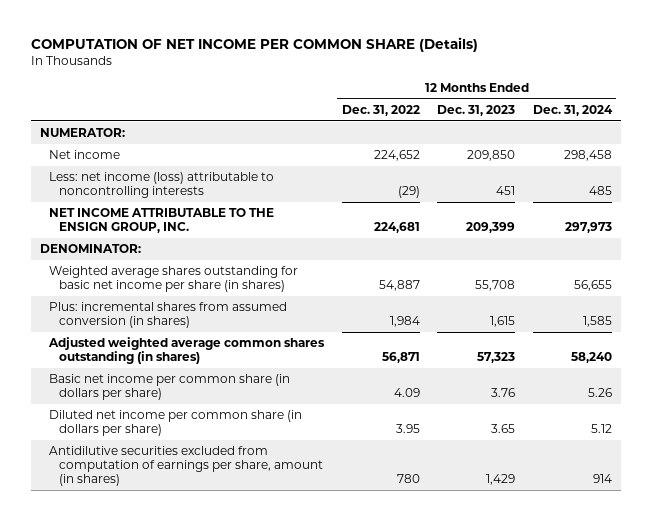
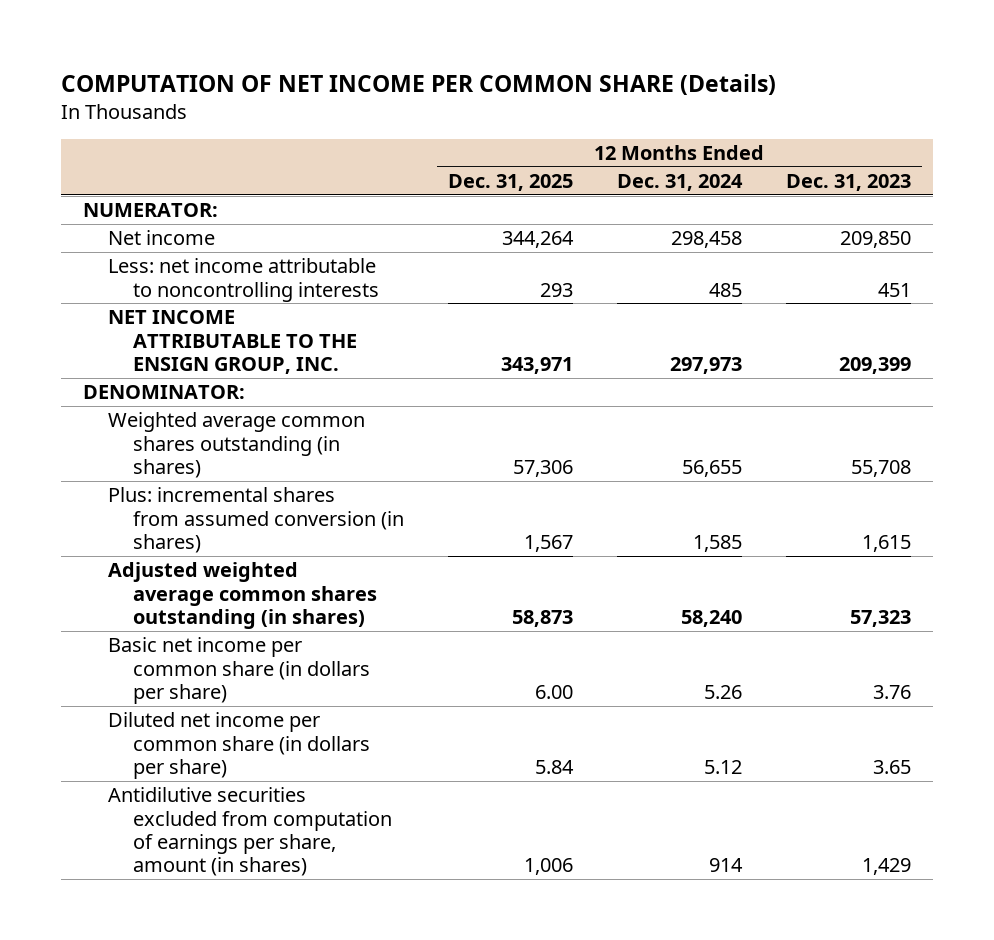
[341,104,420,116] Dec. 31, 2022 -> none
none -> [447,174,573,192] Dec. 31, 2025
[49,172,275,199] Less: net income (loss) attributable to noncontrolling interests -> [107,258,379,302] Less: net income attributable to noncontrolling interests
[49,266,299,293] Weighted average shares outstanding for basic net income per share (in shares) -> [107,412,365,478] Weighted average common shares outstanding (in shares)

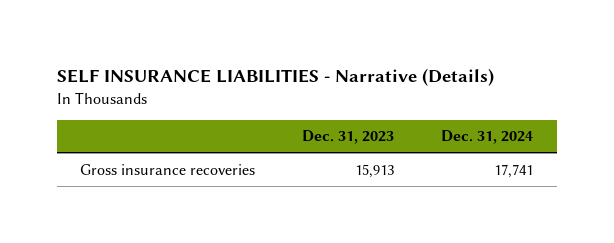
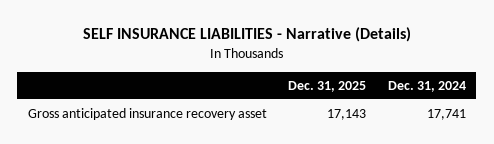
[302,130,395,145] Dec. 31, 2023 -> none
none -> [288,81,367,93] Dec. 31, 2025
[80,163,256,175] Gross insurance recoveries -> [28,107,268,120] Gross anticipated insurance recovery asset

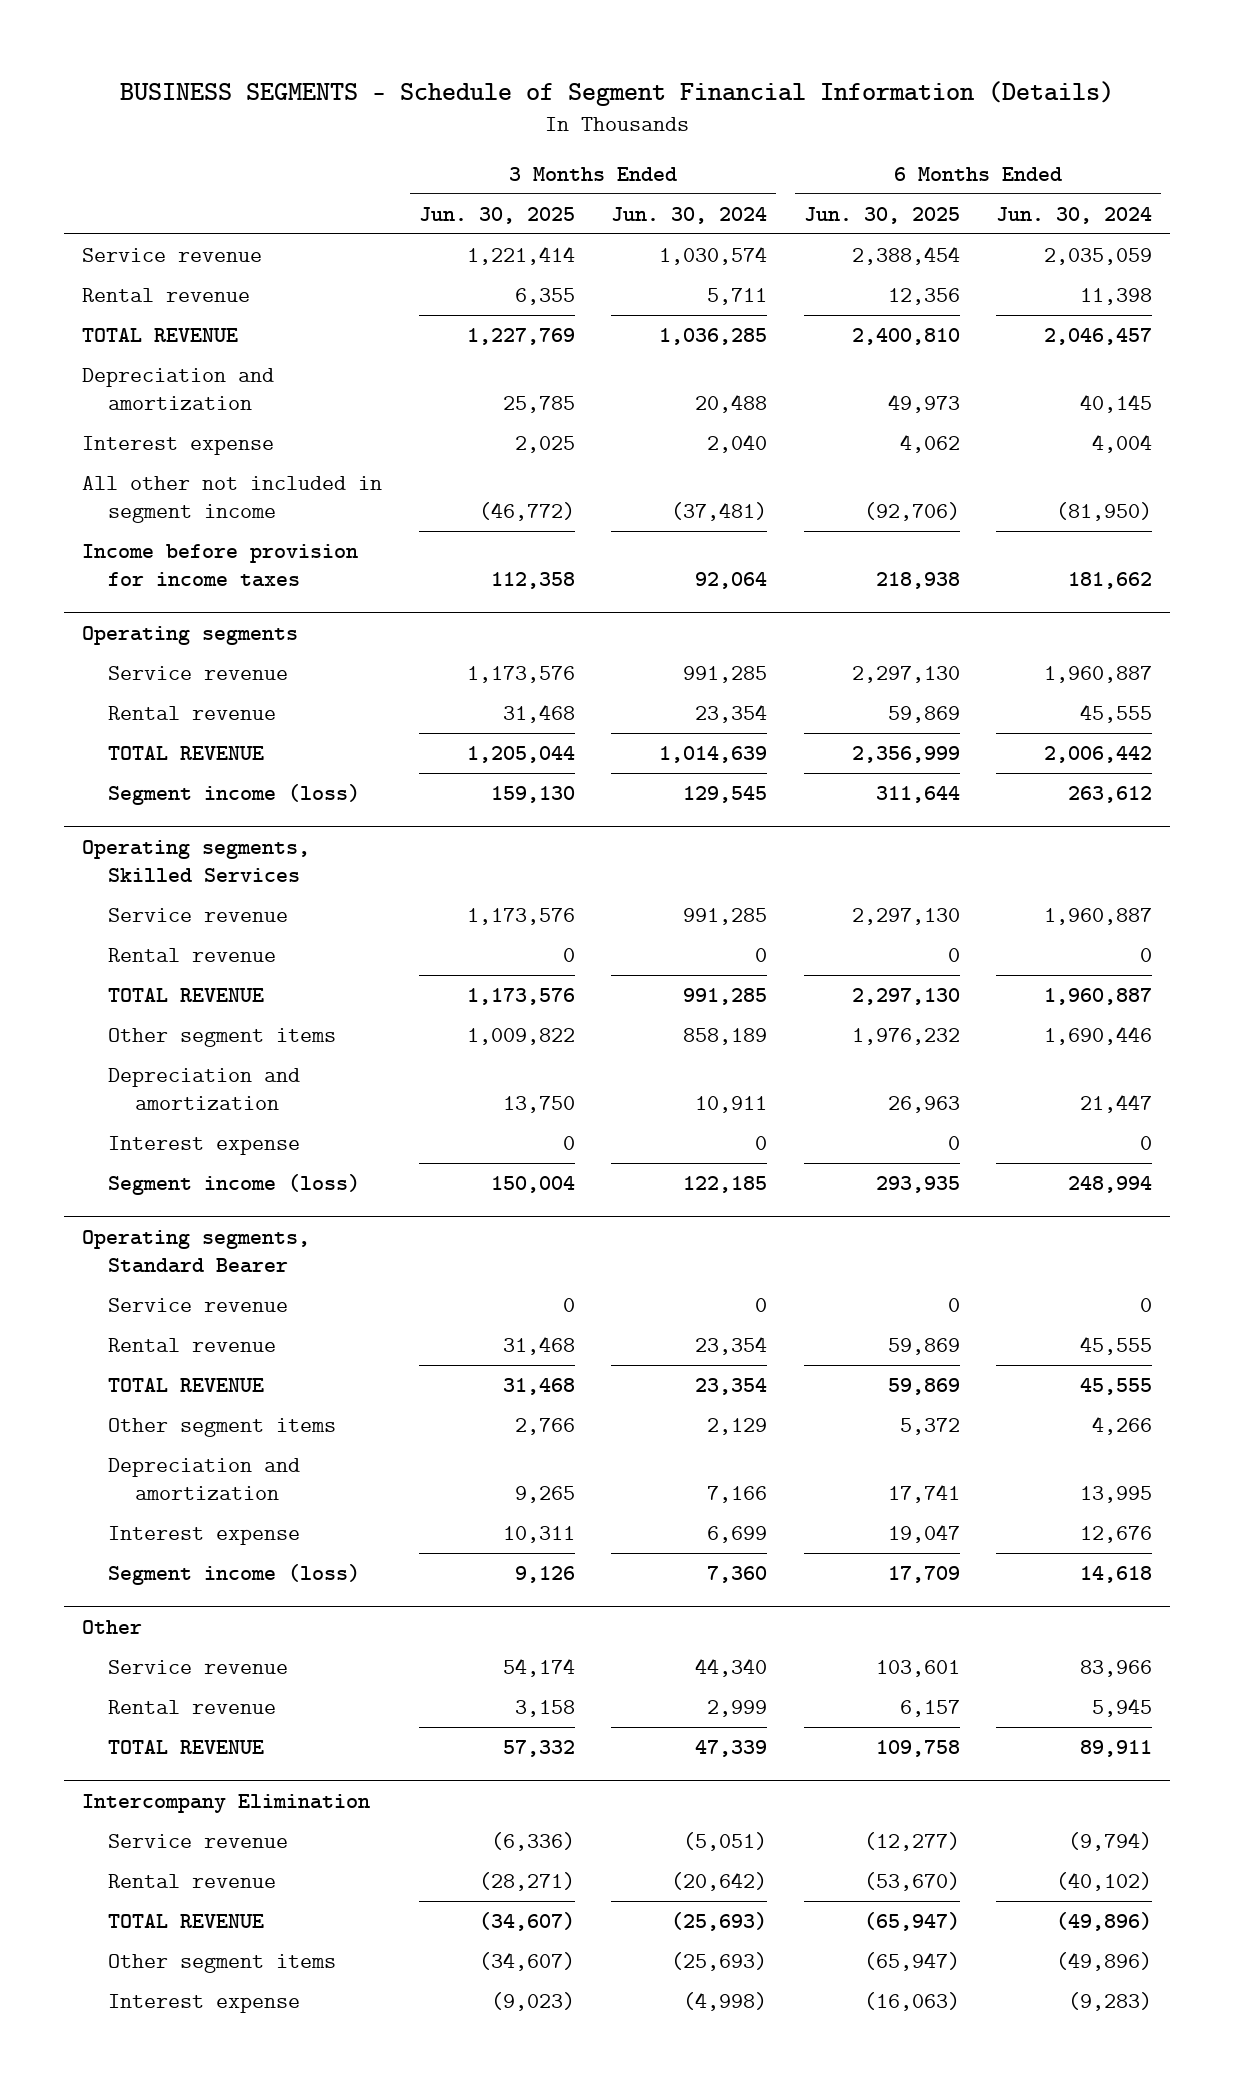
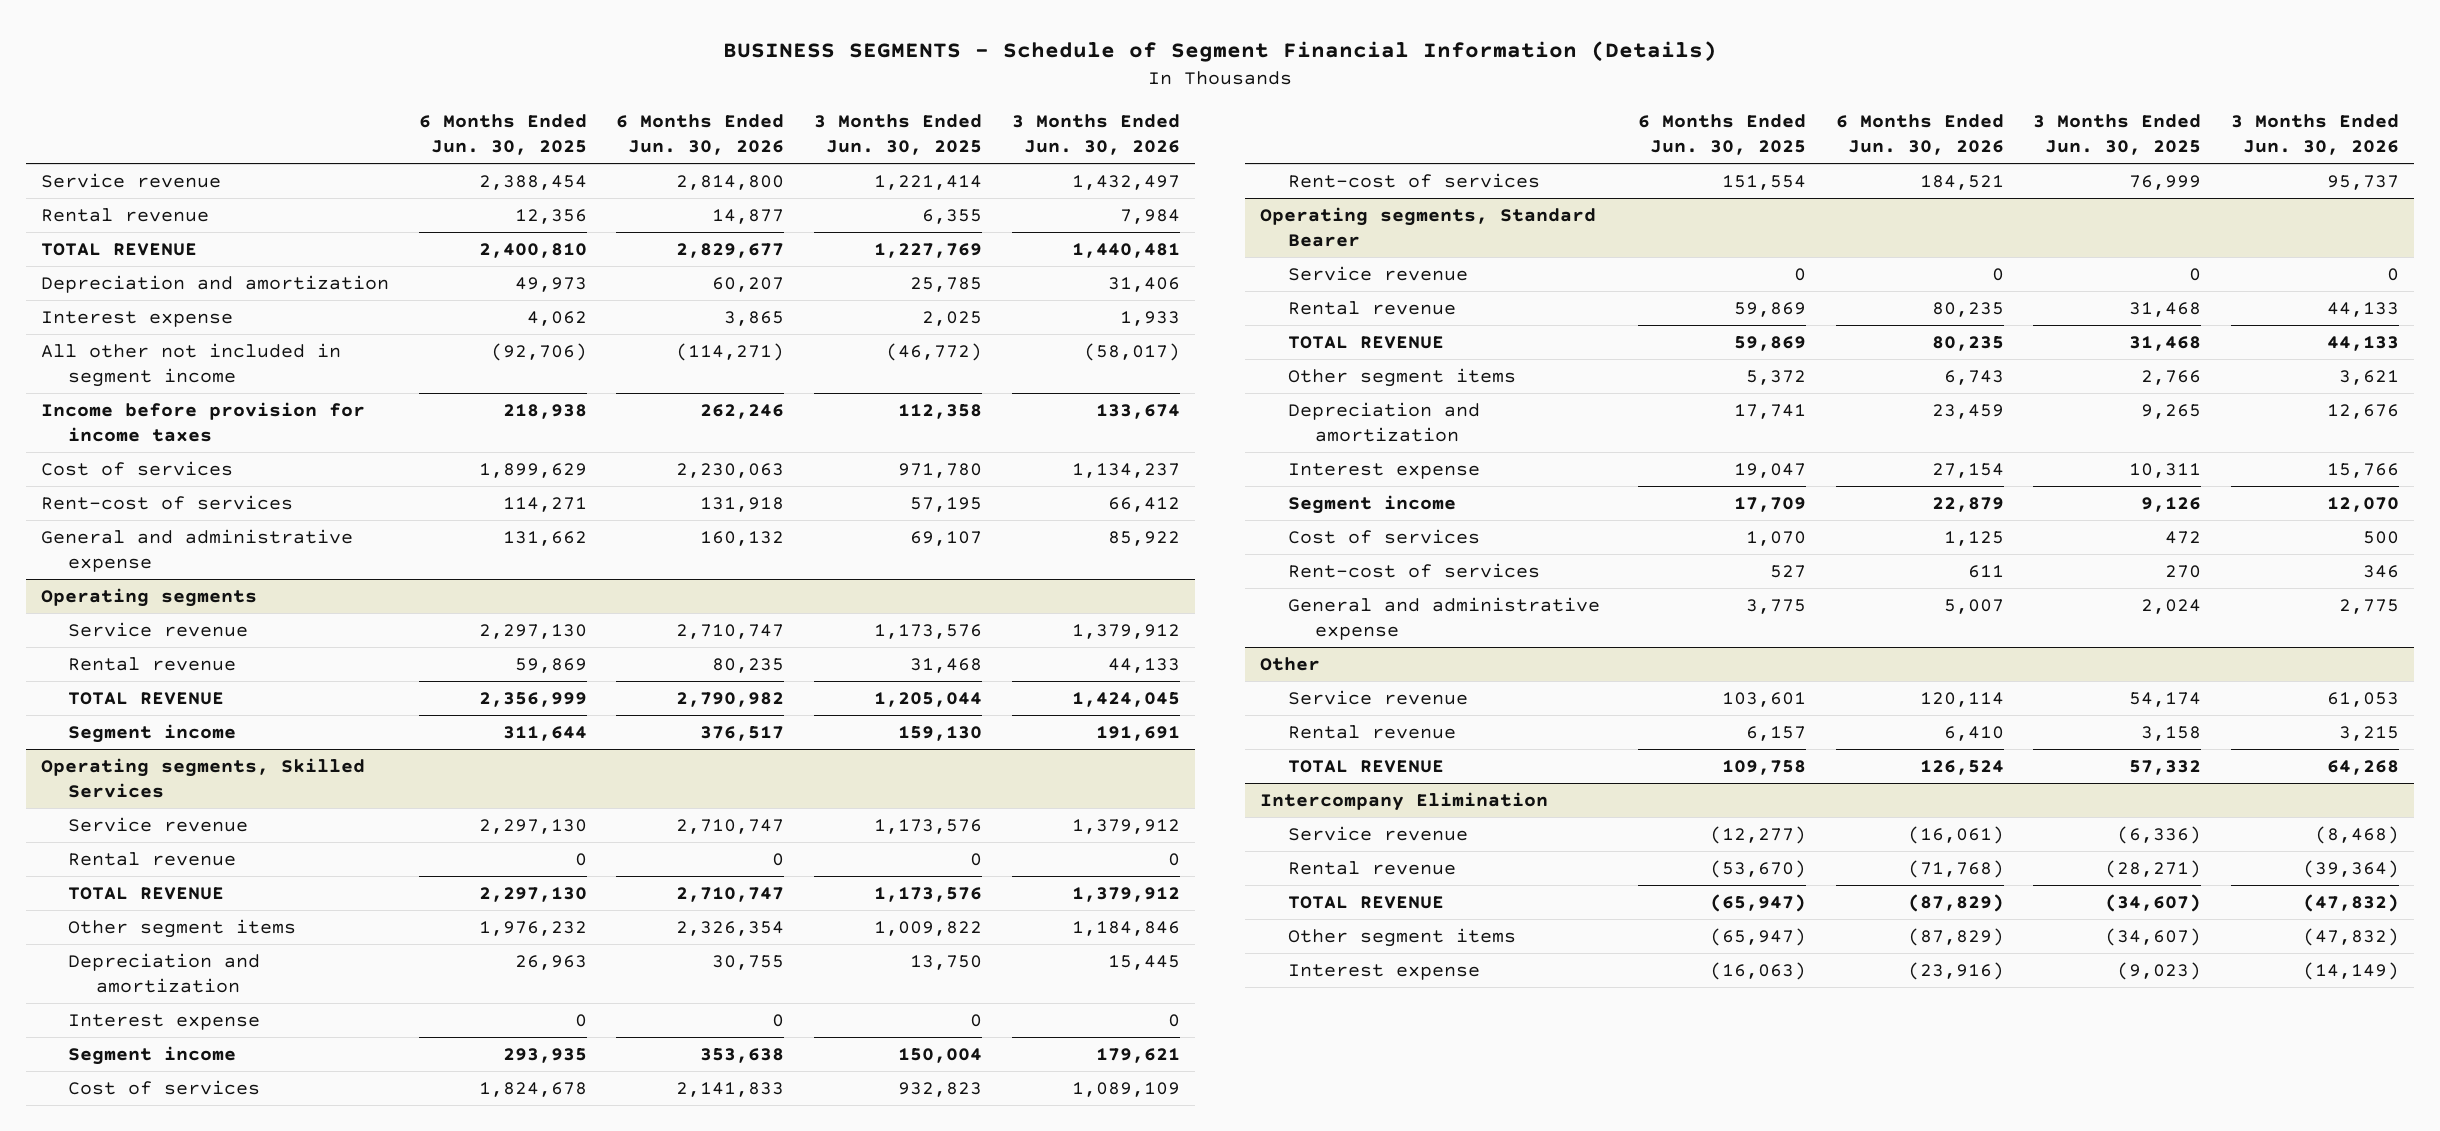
[611,206,768,224] Jun. 30, 2024 -> none
[996,206,1153,224] Jun. 30, 2024 -> none
none -> [616,114,785,155] 6 Months Ended Jun. 30, 2026
none -> [1012,114,1181,155] 3 Months Ended Jun. 30, 2026
none -> [40,461,233,477] Cost of services
none -> [40,495,293,511] Rent-cost of services
none -> [40,529,353,572] General and administrative expense
[108,784,361,806] Segment income (loss) -> [68,724,237,744] Segment income
[108,1174,361,1196] Segment income (loss) -> [68,1046,237,1066] Segment income
none -> [68,1080,261,1096] Cost of services
none -> [1287,173,1540,189] Rent-cost of services
[108,1564,361,1586] Segment income (loss) -> [1287,495,1456,515] Segment income
none -> [1287,529,1480,545] Cost of services
none -> [1287,563,1540,579] Rent-cost of services
none -> [1287,597,1600,640] General and administrative expense

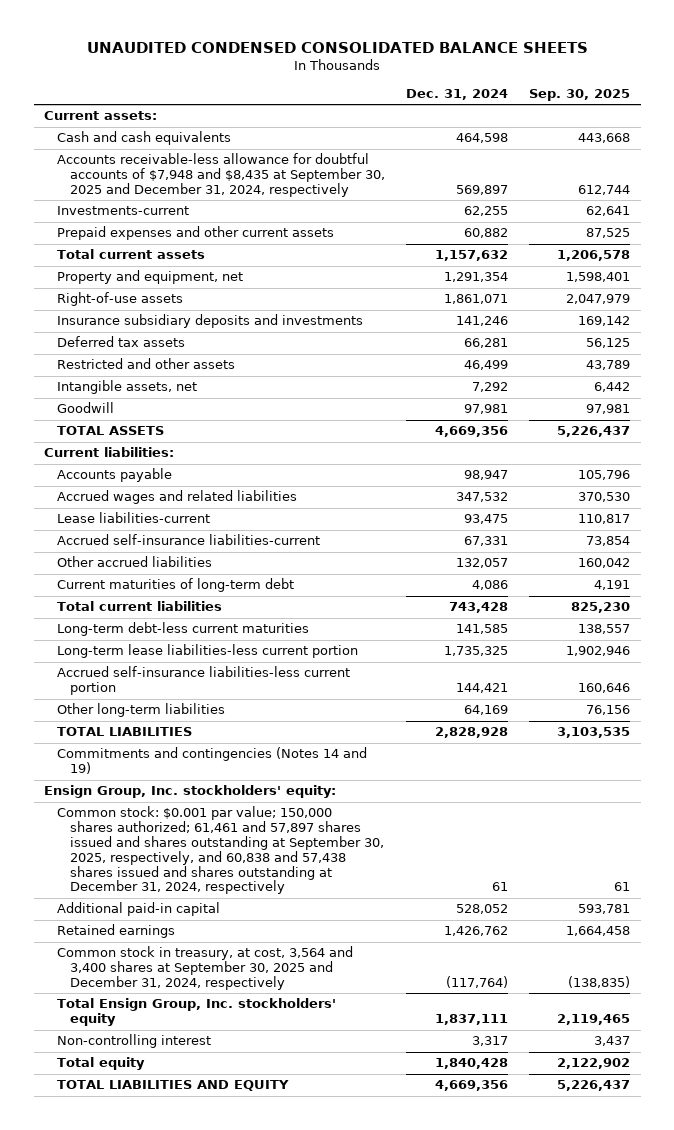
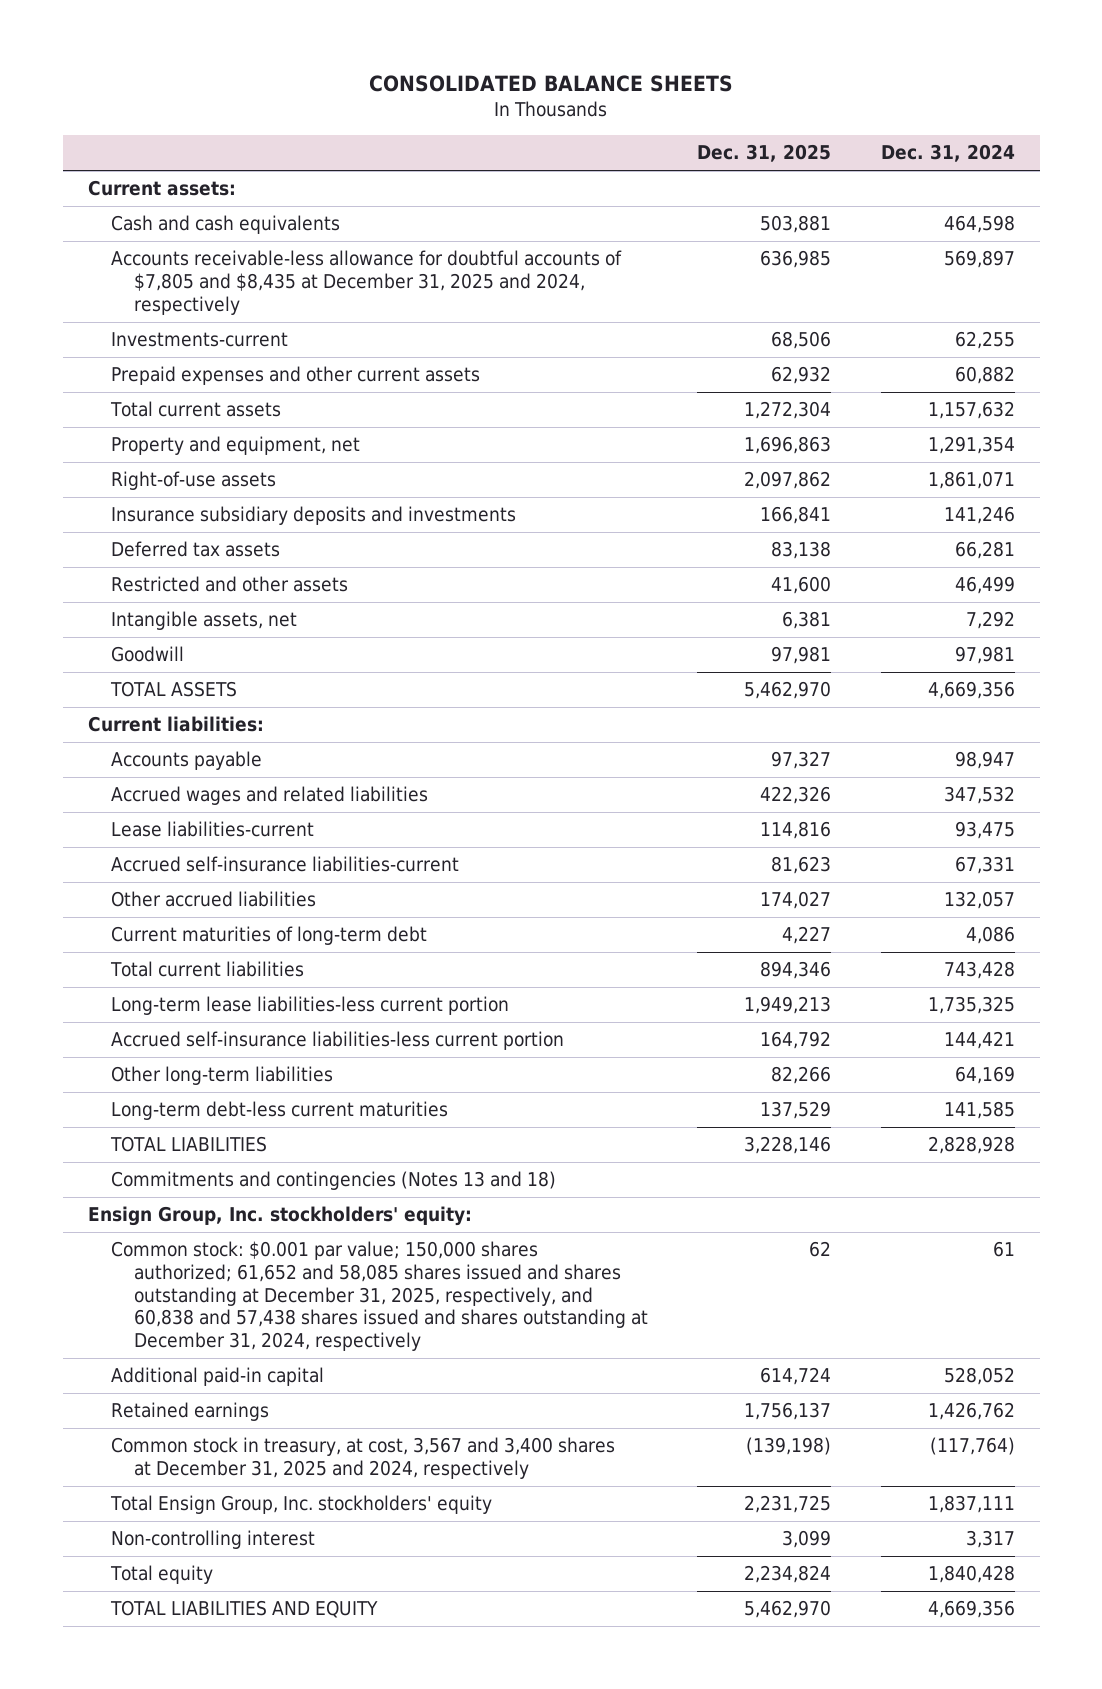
[87,41,589,53] UNAUDITED CONDENSED CONSOLIDATED BALANCE SHEETS -> [369,75,734,93] CONSOLIDATED BALANCE SHEETS
[529,88,631,101] Sep. 30, 2025 -> none
none -> [697,144,832,163] Dec. 31, 2025
[57,153,386,197] Accounts receivable-less allowance for doubtful accounts of $7,948 and $8,435 at September 30, 2025 and December 31, 2024, respectively -> [110,250,622,315] Accounts receivable-less allowance for doubtful accounts of $7,805 and $8,435 at December 31, 2025 and 2024, respectively
[57,622,310,637] Long-term debt-less current maturities -> [110,1101,448,1121] Long-term debt-less current maturities
[57,747,368,775] Commitments and contingencies (Notes 14 and 19) -> [110,1171,556,1191] Commitments and contingencies (Notes 13 and 18)
[57,806,385,895] Common stock: $0.001 par value; 150,000 shares authorized; 61,461 and 57,897 shares issued and shares outstanding at September 30, 2025, respectively, and 60,838 and 57,438 shares issued and shares outstanding at December 31, 2024, respectively -> [110,1241,648,1352] Common stock: $0.001 par value; 150,000 shares authorized; 61,652 and 58,085 shares issued and shares outstanding at December 31, 2025, respectively, and 60,838 and 57,438 shares issued and shares outstanding at December 31, 2024, respectively
[57,946,354,990] Common stock in treasury, at cost, 3,564 and 3,400 shares at September 30, 2025 and December 31, 2024, respectively -> [110,1437,615,1480] Common stock in treasury, at cost, 3,567 and 3,400 shares at December 31, 2025 and 2024, respectively

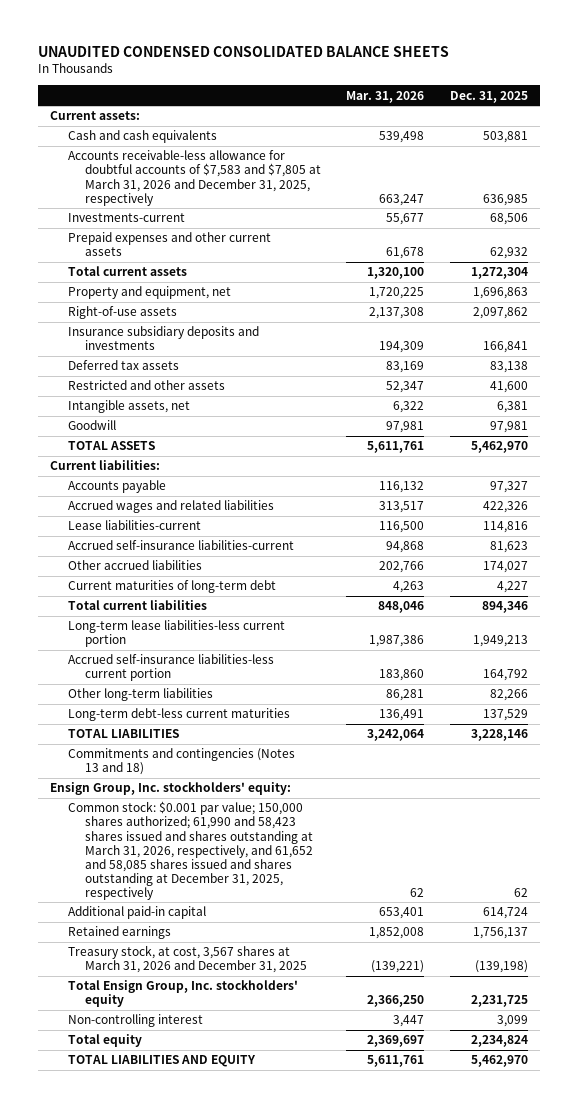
[369,75,734,93] CONSOLIDATED BALANCE SHEETS -> [37,45,449,57] UNAUDITED CONDENSED CONSOLIDATED BALANCE SHEETS
[880,144,1015,163] Dec. 31, 2024 -> none
none -> [346,90,425,103] Mar. 31, 2026
[110,250,622,315] Accounts receivable-less allowance for doubtful accounts of $7,805 and $8,435 at December 31, 2025 and 2024, respectively -> [67,150,322,206] Accounts receivable-less allowance for doubtful accounts of $7,583 and $7,805 at March 31, 2026 and December 31, 2025, respectively
[110,1241,648,1352] Common stock: $0.001 par value; 150,000 shares authorized; 61,652 and 58,085 shares issued and shares outstanding at December 31, 2025, respectively, and 60,838 and 57,438 shares issued and shares outstanding at December 31, 2024, respectively -> [67,801,314,901] Common stock: $0.001 par value; 150,000 shares authorized; 61,990 and 58,423 shares issued and shares outstanding at March 31, 2026, respectively, and 61,652 and 58,085 shares issued and shares outstanding at December 31, 2025, respectively
[110,1437,615,1480] Common stock in treasury, at cost, 3,567 and 3,400 shares at December 31, 2025 and 2024, respectively -> [67,945,308,974] Treasury stock, at cost, 3,567 shares at March 31, 2026 and December 31, 2025

